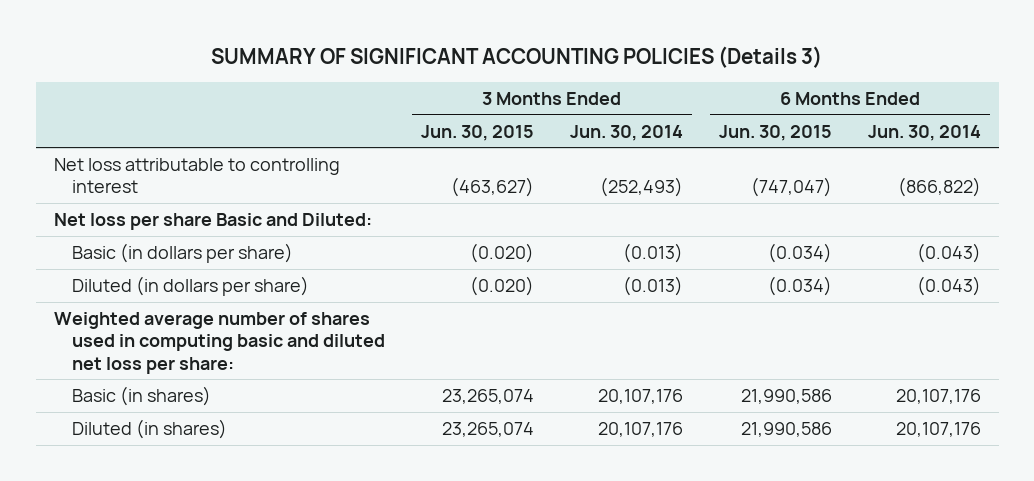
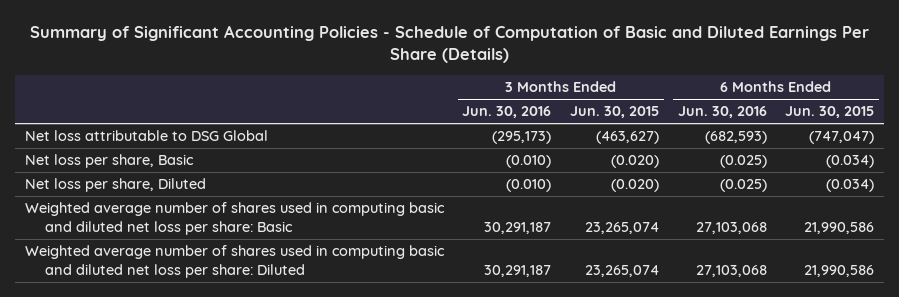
[211,45,823,68] SUMMARY OF SIGNIFICANT ACCOUNTING POLICIES (Details 3) -> [29,24,869,64] Summary of Significant Accounting Policies - Schedule of Computation of Basic and Diluted Earnings Per Share (Details)
[569,124,683,141] Jun. 30, 2014 -> none
[867,124,981,141] Jun. 30, 2014 -> none
none -> [462,106,552,119] Jun. 30, 2016
none -> [677,106,767,119] Jun. 30, 2016
[53,212,372,230] Net loss per share Basic and Diluted: -> none
[53,311,386,374] Weighted average number of shares used in computing basic and diluted net loss per share: -> none
[53,157,340,194] Net loss attributable to controlling interest -> [24,130,268,142] Net loss attributable to DSG Global
[72,242,294,263] Basic (in dollars per share) -> [24,154,194,169] Net loss per share, Basic
[72,275,310,296] Diluted (in dollars per share) -> [24,178,206,193] Net loss per share, Diluted
[72,385,212,406] Basic (in shares) -> [24,202,445,235] Weighted average number of shares used in computing basic and diluted net loss per share: Basic
[72,418,228,439] Diluted (in shares) -> [24,245,445,278] Weighted average number of shares used in computing basic and diluted net loss per share: Diluted

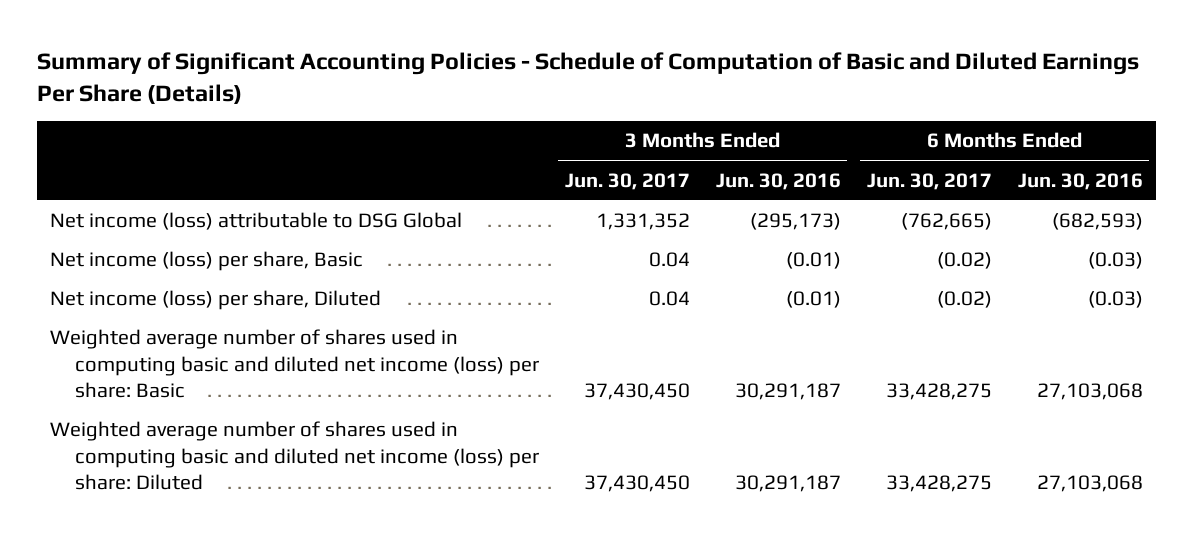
[570,106,660,119] Jun. 30, 2015 -> none
[785,106,875,119] Jun. 30, 2015 -> none
none -> [564,172,690,190] Jun. 30, 2017
none -> [866,172,992,190] Jun. 30, 2017
[24,130,268,142] Net loss attributable to DSG Global -> [50,212,463,231] Net income (loss) attributable to DSG Global
[24,154,194,169] Net loss per share, Basic -> [50,251,364,272] Net income (loss) per share, Basic
[506,155,552,169] (0.010) -> [785,252,841,270] (0.01)
[719,155,767,169] (0.025) -> [1087,252,1143,270] (0.03)
[24,178,206,193] Net loss per share, Diluted -> [50,290,382,311] Net income (loss) per share, Diluted
[506,179,552,193] (0.010) -> [785,291,841,309] (0.01)
[719,179,767,193] (0.025) -> [1087,291,1143,309] (0.03)
[24,202,445,235] Weighted average number of shares used in computing basic and diluted net loss per share: Basic -> [50,329,539,398] Weighted average number of shares used in computing basic and diluted net income (loss) per share: Basic
[24,245,445,278] Weighted average number of shares used in computing basic and diluted net loss per share: Diluted -> [50,421,539,490] Weighted average number of shares used in computing basic and diluted net income (loss) per share: Diluted

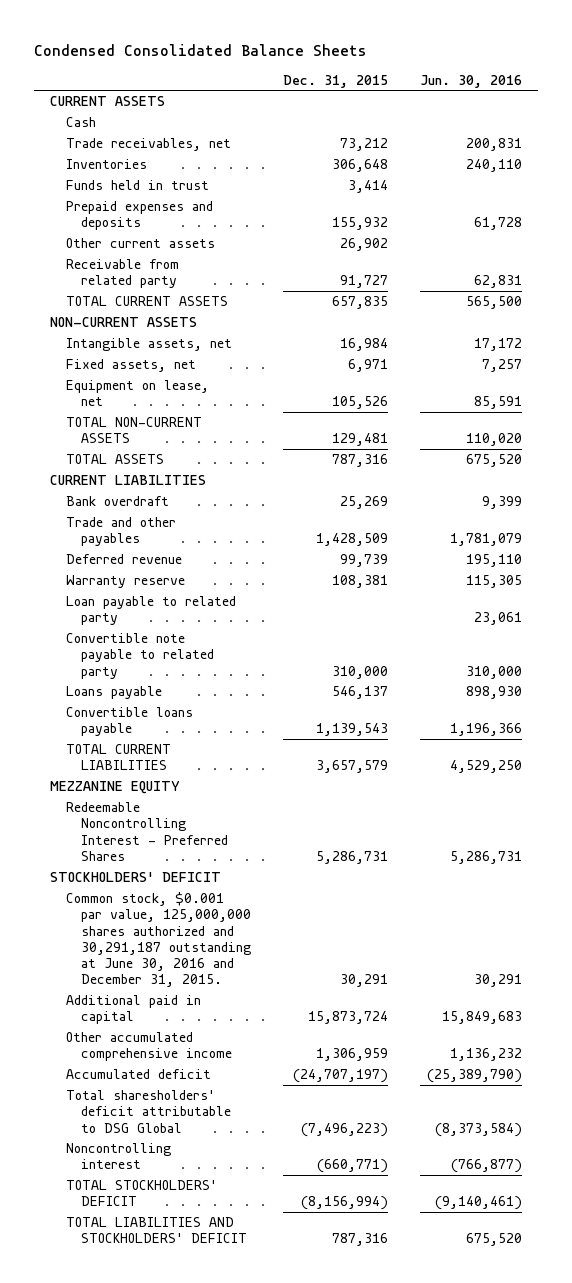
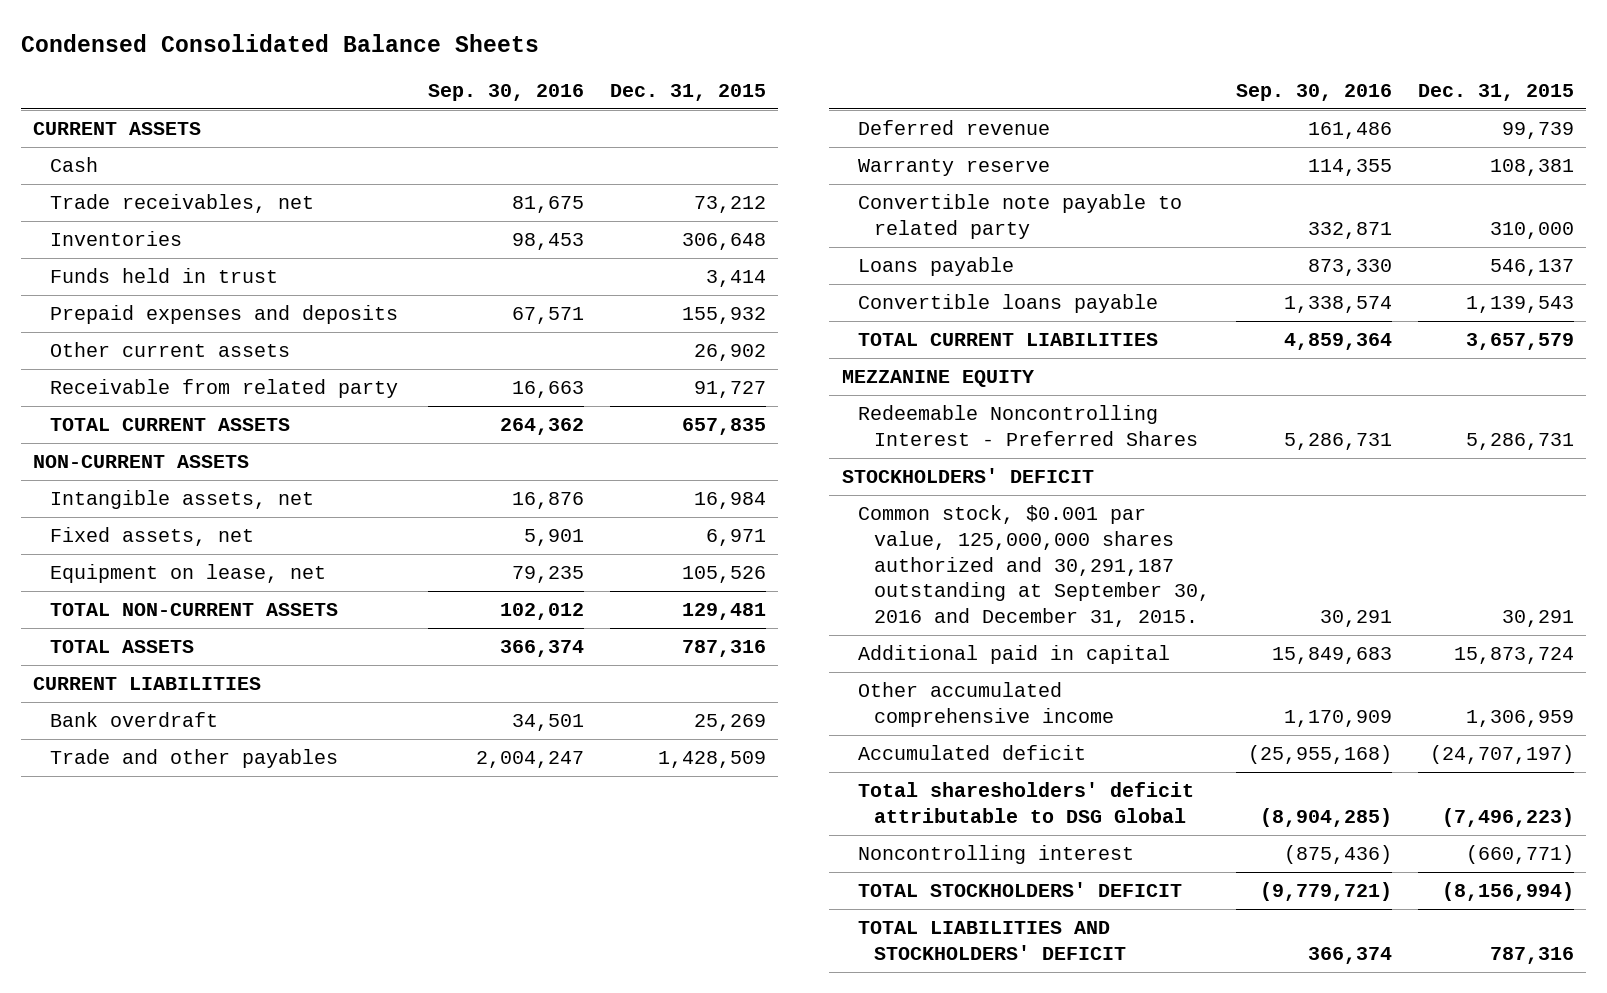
[420,74,523,88] Jun. 30, 2016 -> none
none -> [427,84,584,102] Sep. 30, 2016
[65,596,236,626] Loan payable to related party -> none
[65,892,252,988] Common stock, $0.001 par value, 125,000,000 shares authorized and 30,291,187 outstanding at June 30, 2016 and December 31, 2015. -> [857,505,1211,627] Common stock, $0.001 par value, 125,000,000 shares authorized and 30,291,187 outstanding at September 30, 2016 and December 31, 2015.

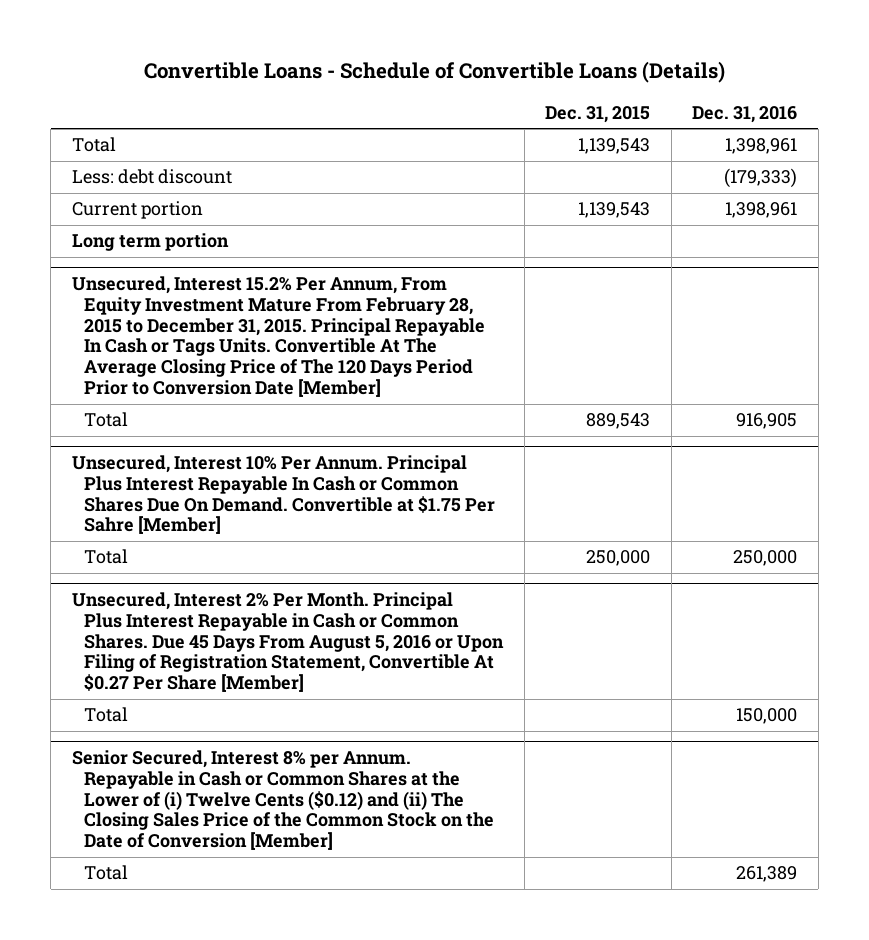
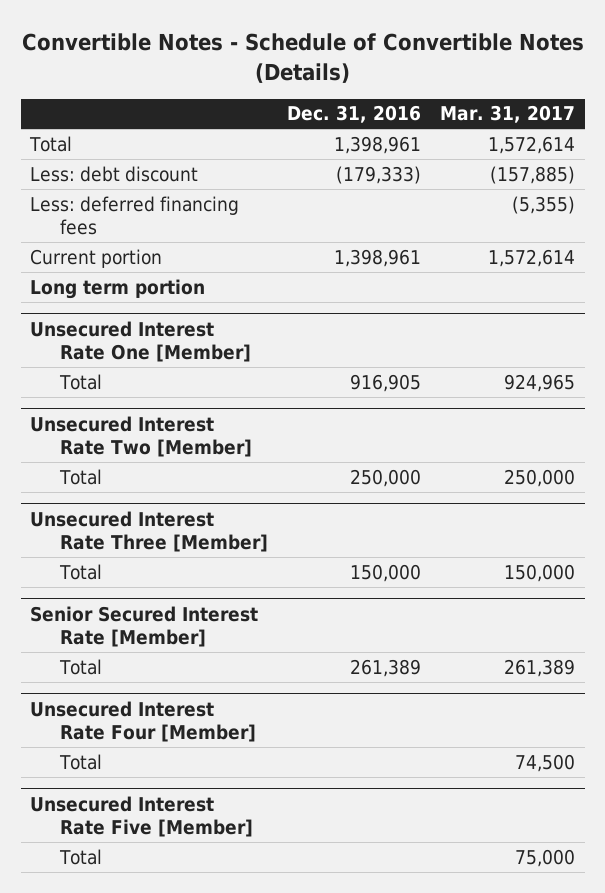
[143,61,725,84] Convertible Loans - Schedule of Convertible Loans (Details) -> [21,33,584,83] Convertible Notes - Schedule of Convertible Notes (Details)
[545,105,651,123] Dec. 31, 2015 -> none
none -> [440,105,576,124] Mar. 31, 2017
none -> [30,195,240,236] Less: deferred financing fees
[71,275,486,398] Unsecured, Interest 15.2% Per Annum, From Equity Investment Mature From February 28, 2015 to December 31, 2015. Principal Repayable In Cash or Tags Units. Convertible At The Average Closing Price of The 120 Days Period Prior to Conversion Date [Member] -> [30,320,252,362] Unsecured Interest Rate One [Member]
[71,454,496,535] Unsecured, Interest 10% Per Annum. Principal Plus Interest Repayable In Cash or Common Shares Due On Demand. Convertible at $1.75 Per Sahre [Member] -> [30,415,253,457] Unsecured Interest Rate Two [Member]
[71,591,505,693] Unsecured, Interest 2% Per Month. Principal Plus Interest Repayable in Cash or Common Shares. Due 45 Days From August 5, 2016 or Upon Filing of Registration Statement, Convertible At $0.27 Per Share [Member] -> [30,510,269,552] Unsecured Interest Rate Three [Member]
[71,749,495,851] Senior Secured, Interest 8% per Annum. Repayable in Cash or Common Shares at the Lower of (i) Twelve Cents ($0.12) and (ii) The Closing Sales Price of the Common Stock on the Date of Conversion [Member] -> [30,605,259,647] Senior Secured Interest Rate [Member]
none -> [30,700,257,742] Unsecured Interest Rate Four [Member]
none -> [59,753,103,770] Total
none -> [30,795,254,837] Unsecured Interest Rate Five [Member]
none -> [59,848,103,865] Total

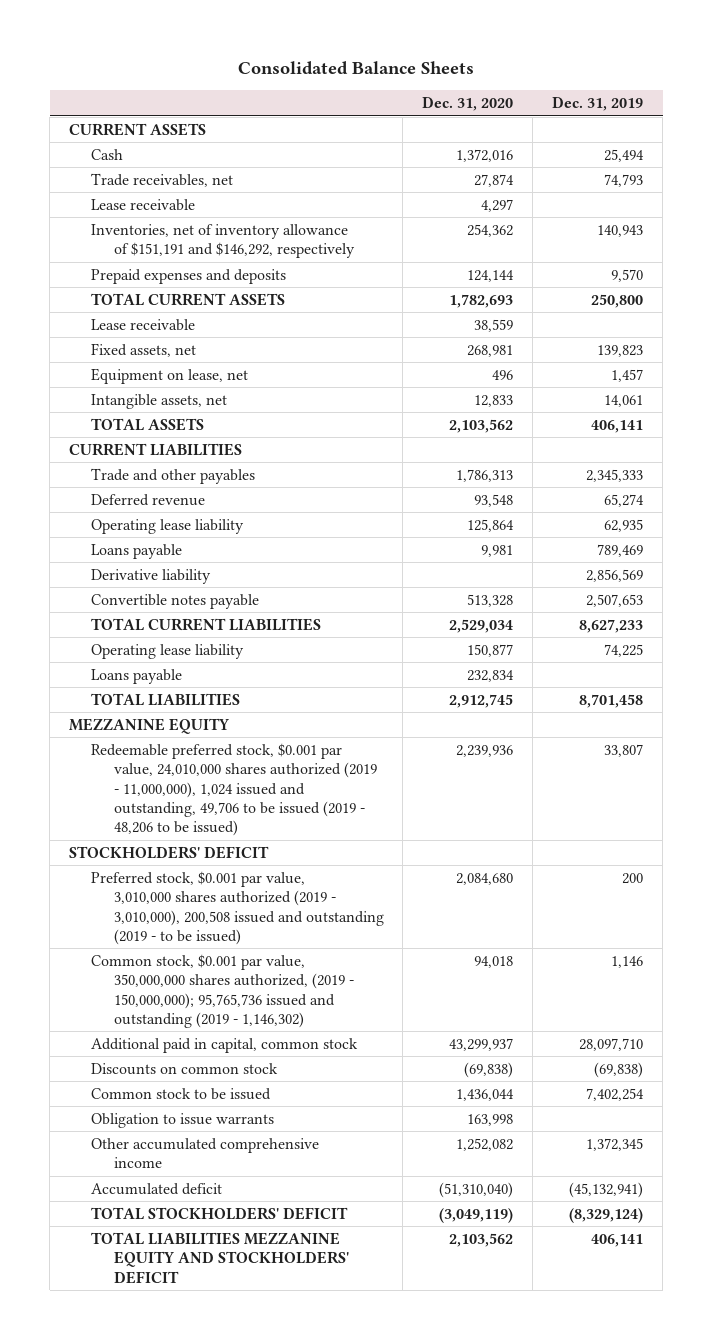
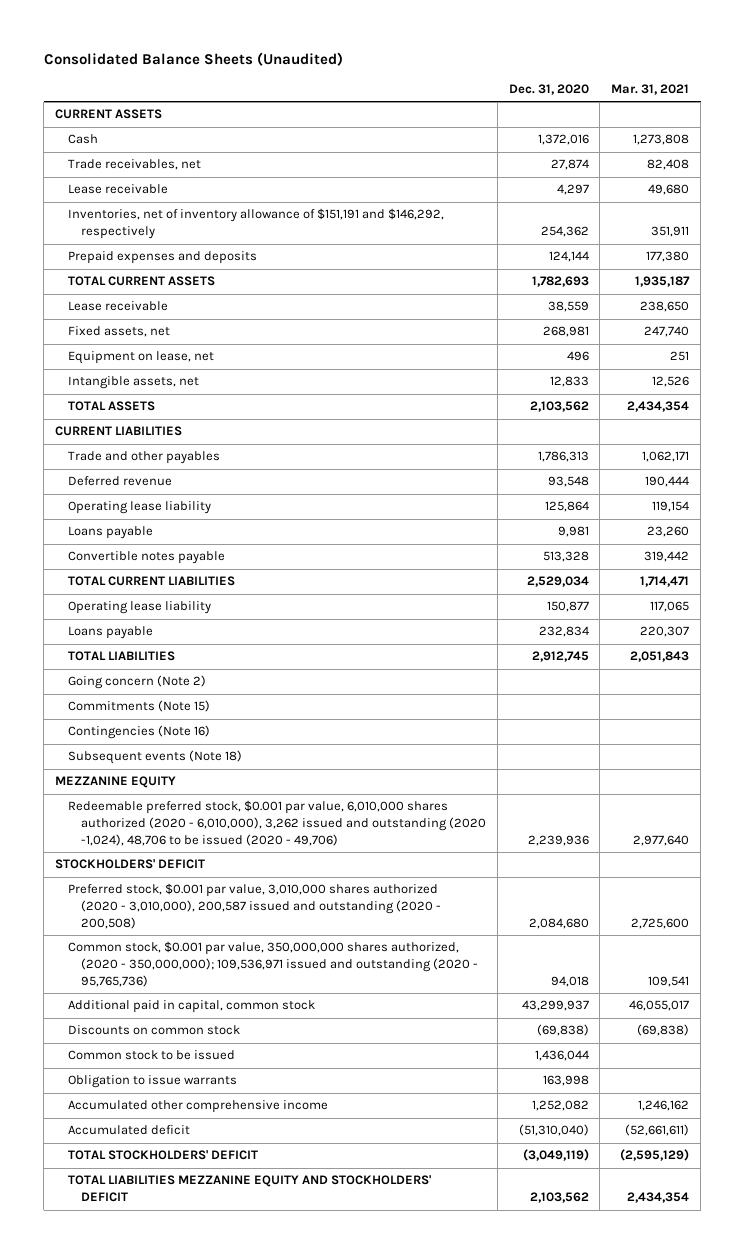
[238,61,475,76] Consolidated Balance Sheets -> [43,51,343,66] Consolidated Balance Sheets (Unaudited)
[552,96,644,112] Dec. 31, 2019 -> none
none -> [611,84,690,96] Mar. 31, 2021
[91,568,212,584] Derivative liability -> none
none -> [68,675,207,690] Going concern (Note 2)
none -> [68,700,211,713] Commitments (Note 15)
none -> [68,725,211,740] Contingencies (Note 16)
none -> [68,750,243,765] Subsequent events (Note 18)
[91,742,377,837] Redeemable preferred stock, $0.001 par value, 24,010,000 shares authorized (2019 - 11,000,000), 1,024 issued and outstanding, 49,706 to be issued (2019 - 48,206 to be issued) -> [68,800,487,846] Redeemable preferred stock, $0.001 par value, 6,010,000 shares authorized (2020 - 6,010,000), 3,262 issued and outstanding (2020 -1,024), 48,706 to be issued (2020 - 49,706)
[91,870,384,945] Preferred stock, $0.001 par value, 3,010,000 shares authorized (2019 - 3,010,000), 200,508 issued and outstanding (2019 - to be issued) -> [68,883,442,929] Preferred stock, $0.001 par value, 3,010,000 shares authorized (2020 - 3,010,000), 200,587 issued and outstanding (2020 - 200,508)
[91,953,354,1028] Common stock, $0.001 par value, 350,000,000 shares authorized, (2019 - 150,000,000); 95,765,736 issued and outstanding (2019 - 1,146,302) -> [68,941,479,987] Common stock, $0.001 par value, 350,000,000 shares authorized, (2020 - 350,000,000); 109,536,971 issued and outstanding (2020 - 95,765,736)
[91,1137,320,1169] Other accumulated comprehensive income -> [68,1100,329,1114] Accumulated other comprehensive income

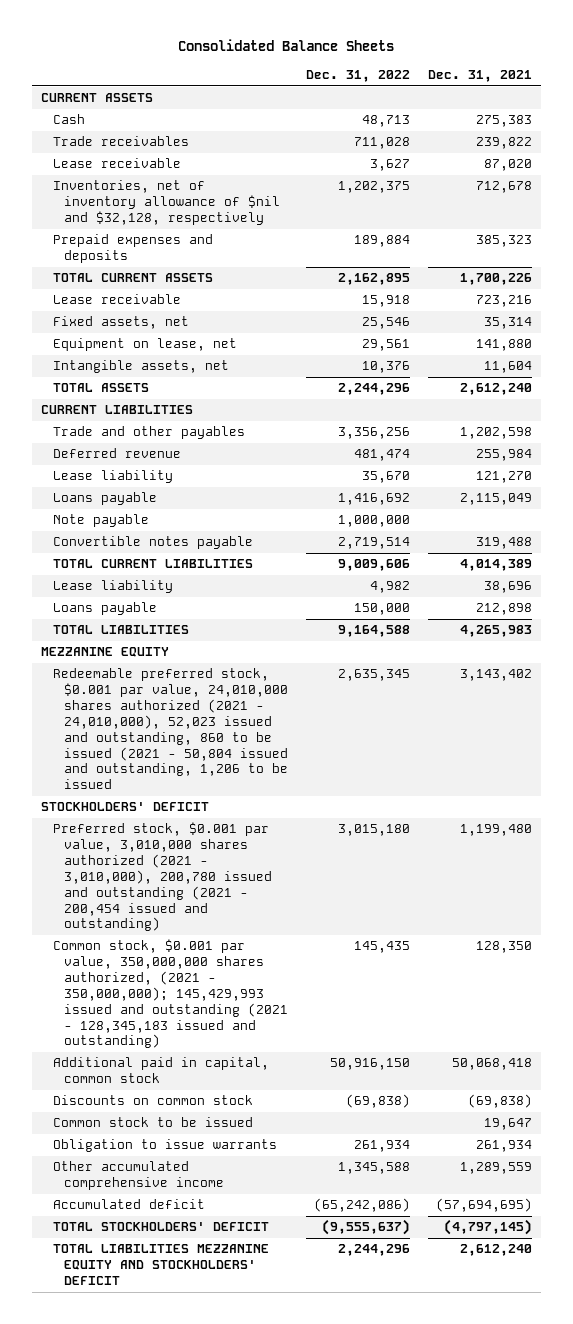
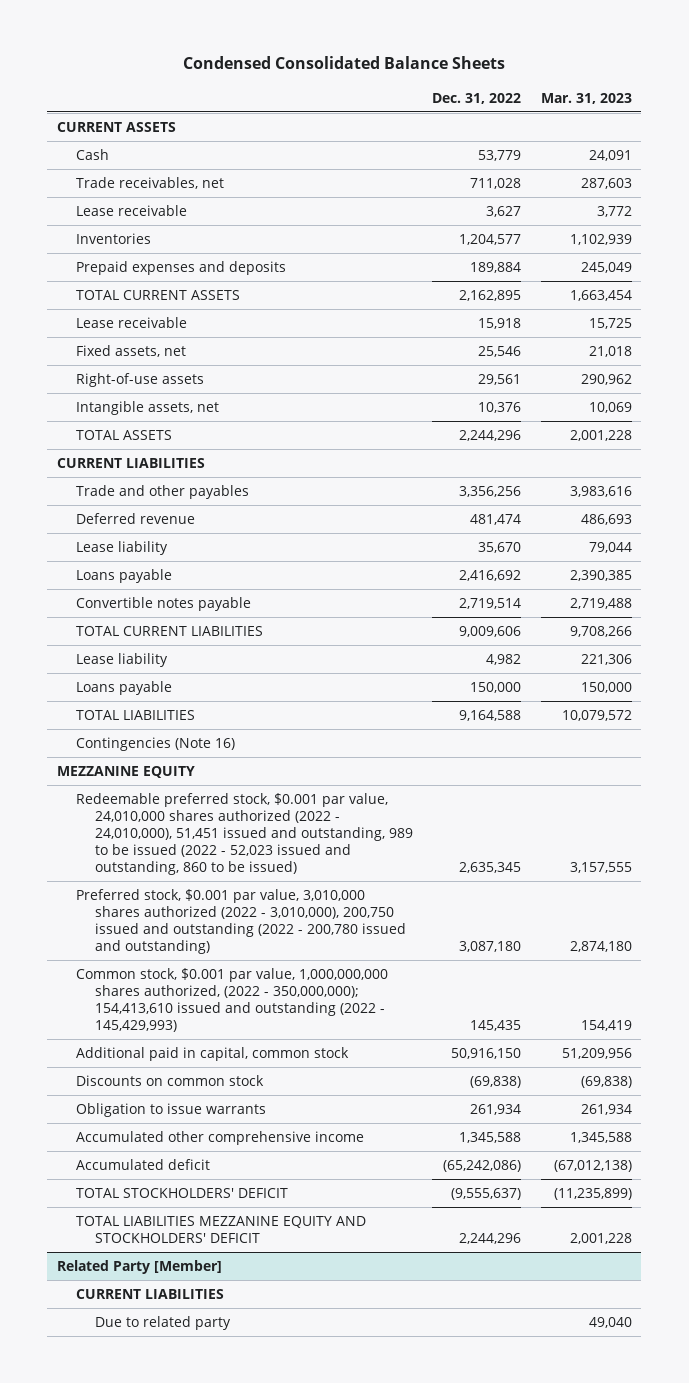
[178,38,395,51] Consolidated Balance Sheets -> [183,56,506,70] Condensed Consolidated Balance Sheets
[428,69,533,82] Dec. 31, 2021 -> none
none -> [540,92,632,104] Mar. 31, 2023
[362,115,411,128] 48,713 -> [478,150,522,162] 53,779
[52,136,189,147] Trade receivables -> [76,177,225,190] Trade receivables, net
[52,180,281,226] Inventories, net of inventory allowance of $nil and $32,128, respectively -> none
none -> [76,233,152,245] Inventories
[52,338,237,352] Equipment on lease, net -> [76,373,205,388] Right-of-use assets
[52,514,149,528] Note payable -> none
[338,493,411,506] 1,416,692 -> [459,570,522,582] 2,416,692
none -> [76,737,236,752] Contingencies (Note 16)
[40,802,209,812] STOCKHOLDERS' DEFICIT -> none
[52,668,289,790] Redeemable preferred stock, $0.001 par value, 24,010,000 shares authorized (2021 - 24,010,000), 52,023 issued and outstanding, 860 to be issued (2021 - 50,804 issued and outstanding, 1,206 to be issued -> [76,793,413,876] Redeemable preferred stock, $0.001 par value, 24,010,000 shares authorized (2022 - 24,010,000), 51,451 issued and outstanding, 989 to be issued (2022 - 52,023 issued and outstanding, 860 to be issued)
[52,822,273,932] Preferred stock, $0.001 par value, 3,010,000 shares authorized (2021 - 3,010,000), 200,780 issued and outstanding (2021 - 200,454 issued and outstanding) -> [76,889,406,955] Preferred stock, $0.001 par value, 3,010,000 shares authorized (2022 - 3,010,000), 200,750 issued and outstanding (2022 - 200,780 issued and outstanding)
[338,824,411,837] 3,015,180 -> [459,941,522,953] 3,087,180
[52,939,289,1049] Common stock, $0.001 par value, 350,000,000 shares authorized, (2021 - 350,000,000); 145,429,993 issued and outstanding (2021 - 128,345,183 issued and outstanding) -> [76,968,389,1033] Common stock, $0.001 par value, 1,000,000,000 shares authorized, (2022 - 350,000,000); 154,413,610 issued and outstanding (2022 - 145,429,993)
[52,1117,253,1128] Common stock to be issued -> none
[52,1161,225,1191] Other accumulated comprehensive income -> [76,1131,365,1146] Accumulated other comprehensive income
none -> [57,1260,223,1275] Related Party [Member]
none -> [76,1289,225,1300] CURRENT LIABILITIES
none -> [94,1316,231,1331] Due to related party

